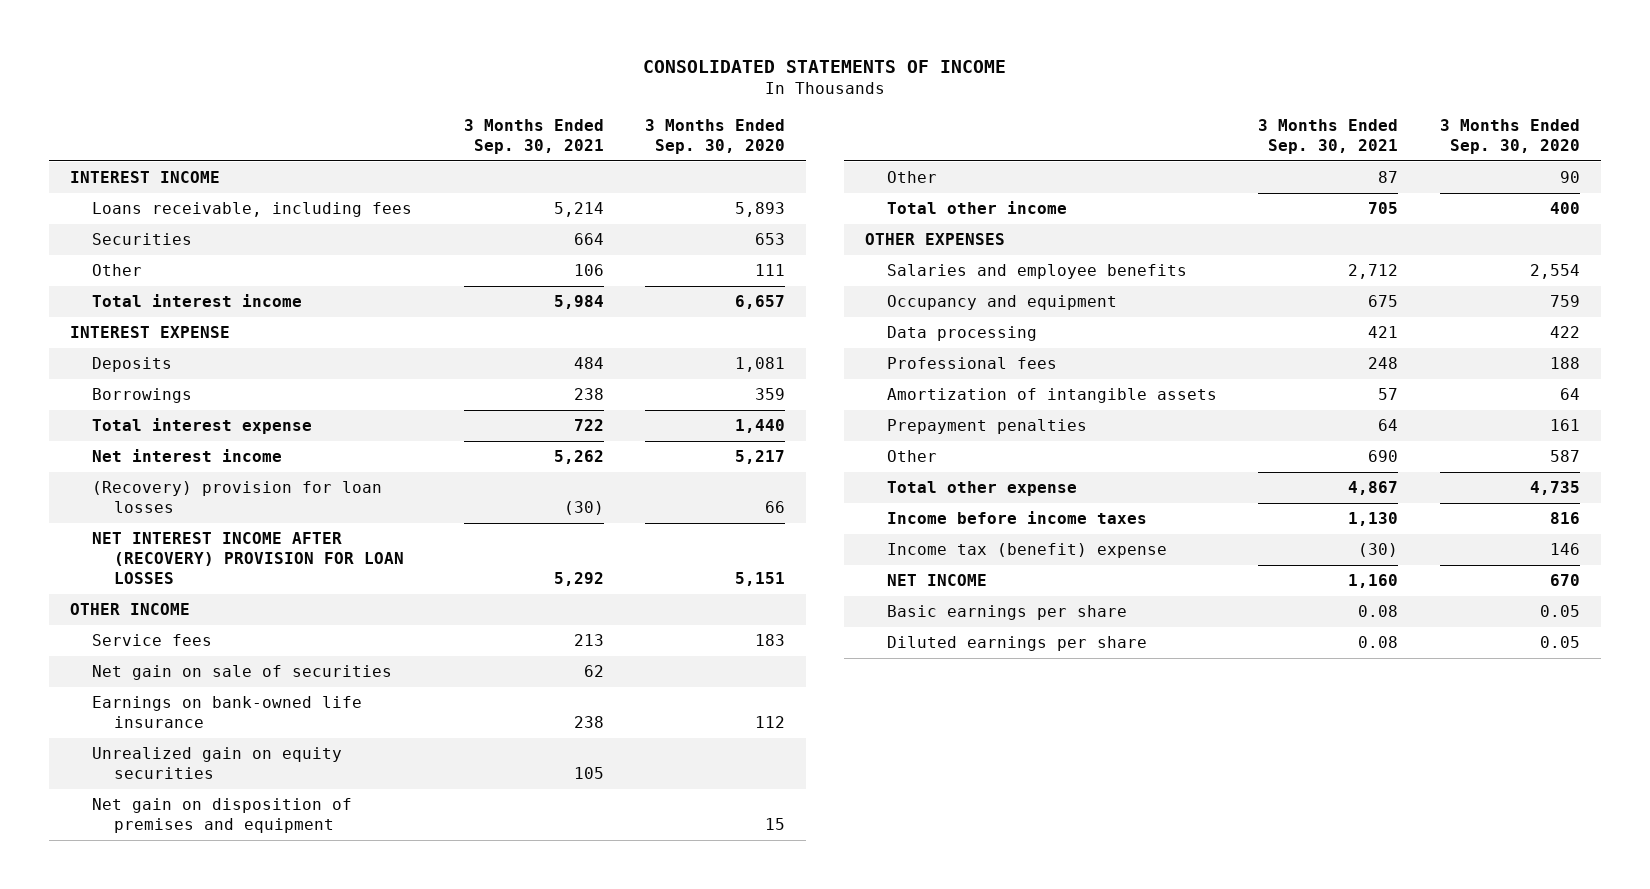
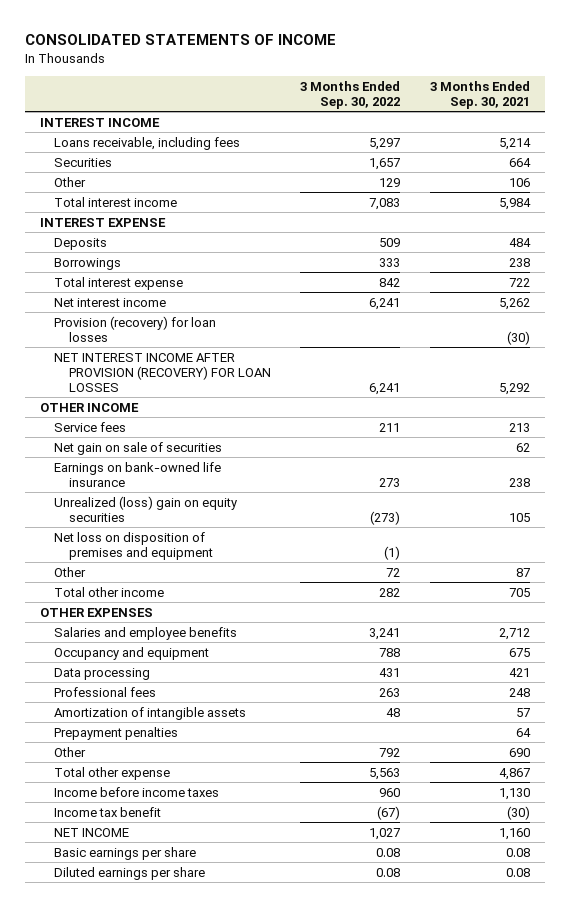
[645,118,786,154] 3 Months Ended Sep. 30, 2020 -> none
none -> [300,80,401,110] 3 Months Ended Sep. 30, 2022
[92,481,383,514] (Recovery) provision for loan losses -> [54,315,217,342] Provision (recovery) for loan losses
[92,532,404,584] NET INTEREST INCOME AFTER (RECOVERY) PROVISION FOR LOAN LOSSES -> [54,352,271,392] NET INTEREST INCOME AFTER PROVISION (RECOVERY) FOR LOAN LOSSES
[92,747,343,780] Unrealized gain on equity securities -> [54,495,238,522] Unrealized (loss) gain on equity securities
[92,798,353,834] Net gain on disposition of premises and equipment -> [54,531,213,560] Net loss on disposition of premises and equipment
[886,543,1167,559] Income tax (benefit) expense -> [54,806,162,817] Income tax benefit

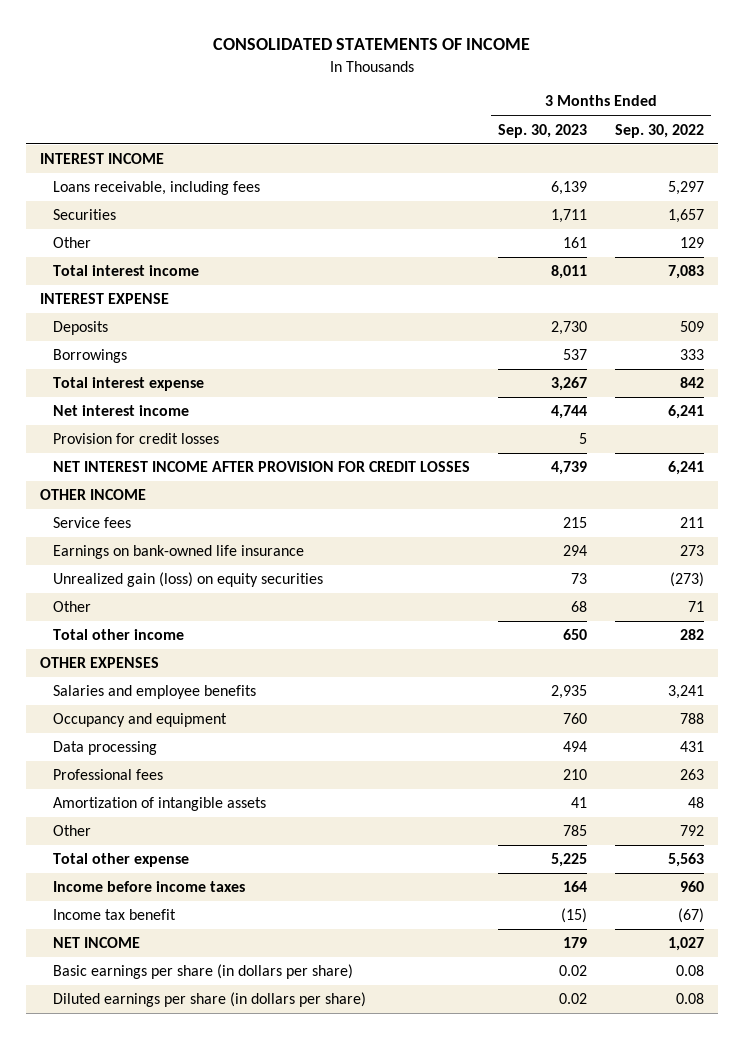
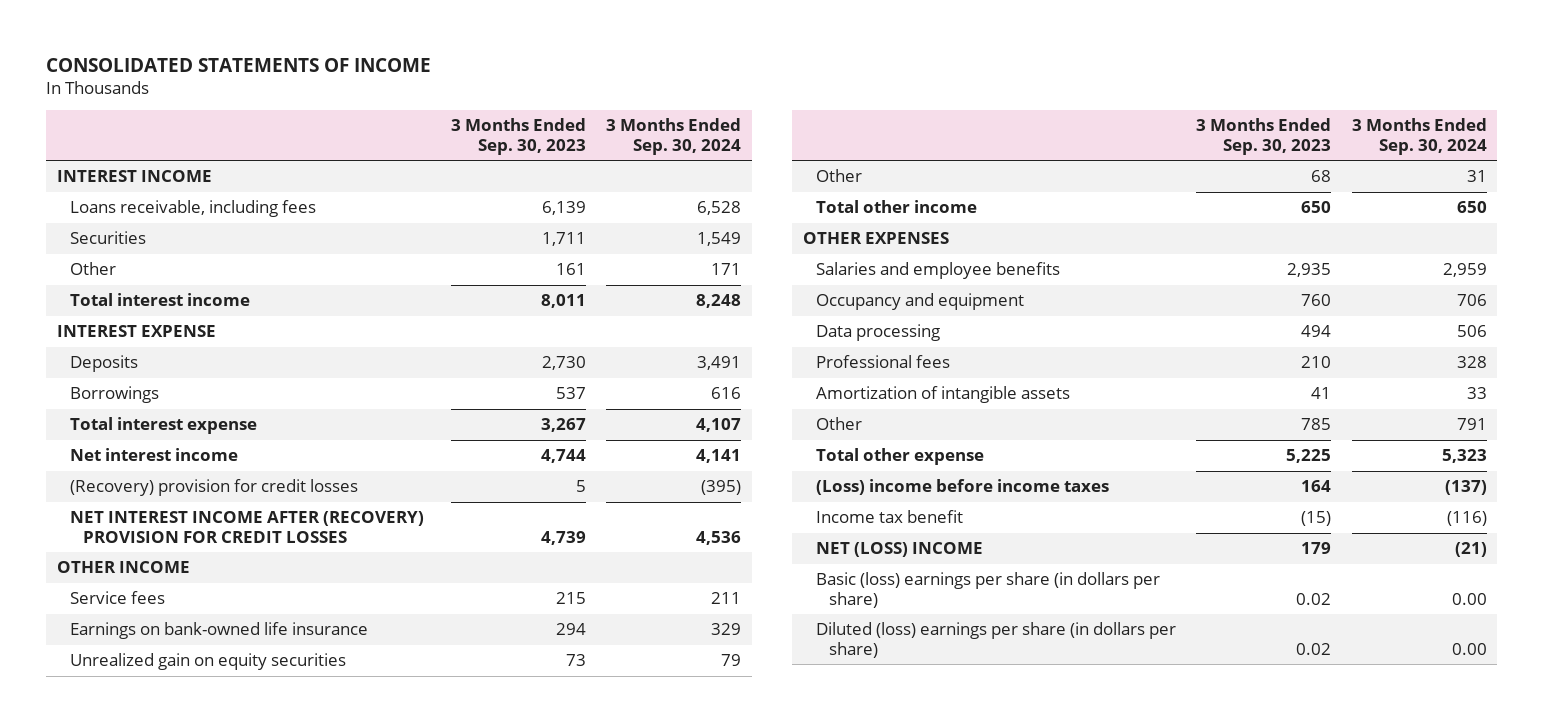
[614,123,704,138] Sep. 30, 2022 -> none
none -> [606,118,742,155] 3 Months Ended Sep. 30, 2024
[52,433,219,445] Provision for credit losses -> [69,479,358,497] (Recovery) provision for credit losses
[52,461,470,473] NET INTEREST INCOME AFTER PROVISION FOR CREDIT LOSSES -> [69,511,424,543] NET INTEREST INCOME AFTER (RECOVERY) PROVISION FOR CREDIT LOSSES
[52,572,323,588] Unrealized gain (loss) on equity securities -> [69,653,346,671] Unrealized gain on equity securities
[52,881,245,893] Income before income taxes -> [815,479,1109,496] (Loss) income before income taxes
[52,937,140,949] NET INCOME -> [815,542,983,558] NET (LOSS) INCOME
[52,964,353,980] Basic earnings per share (in dollars per share) -> [815,572,1160,608] Basic (loss) earnings per share (in dollars per share)
[52,992,366,1008] Diluted earnings per share (in dollars per share) -> [815,622,1176,658] Diluted (loss) earnings per share (in dollars per share)

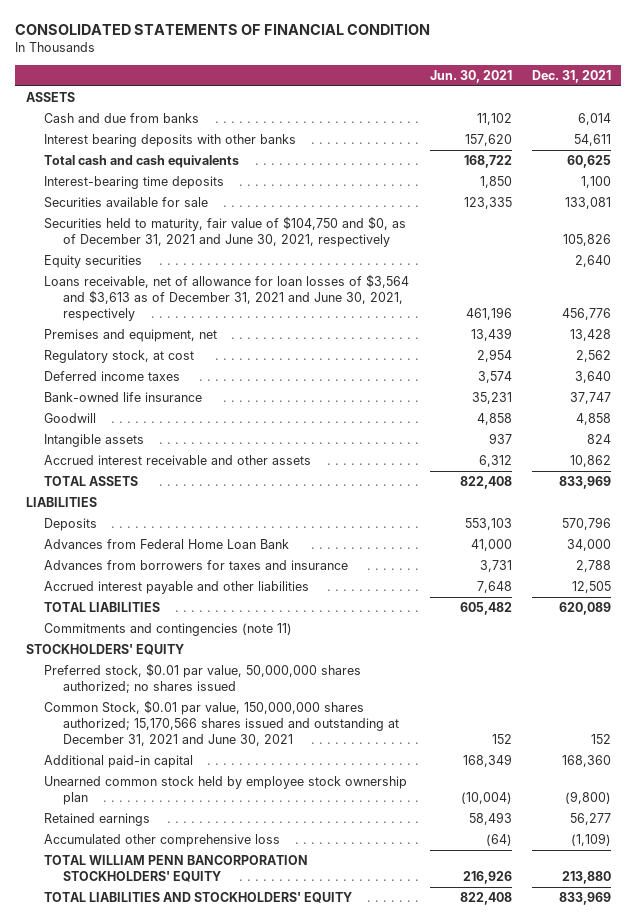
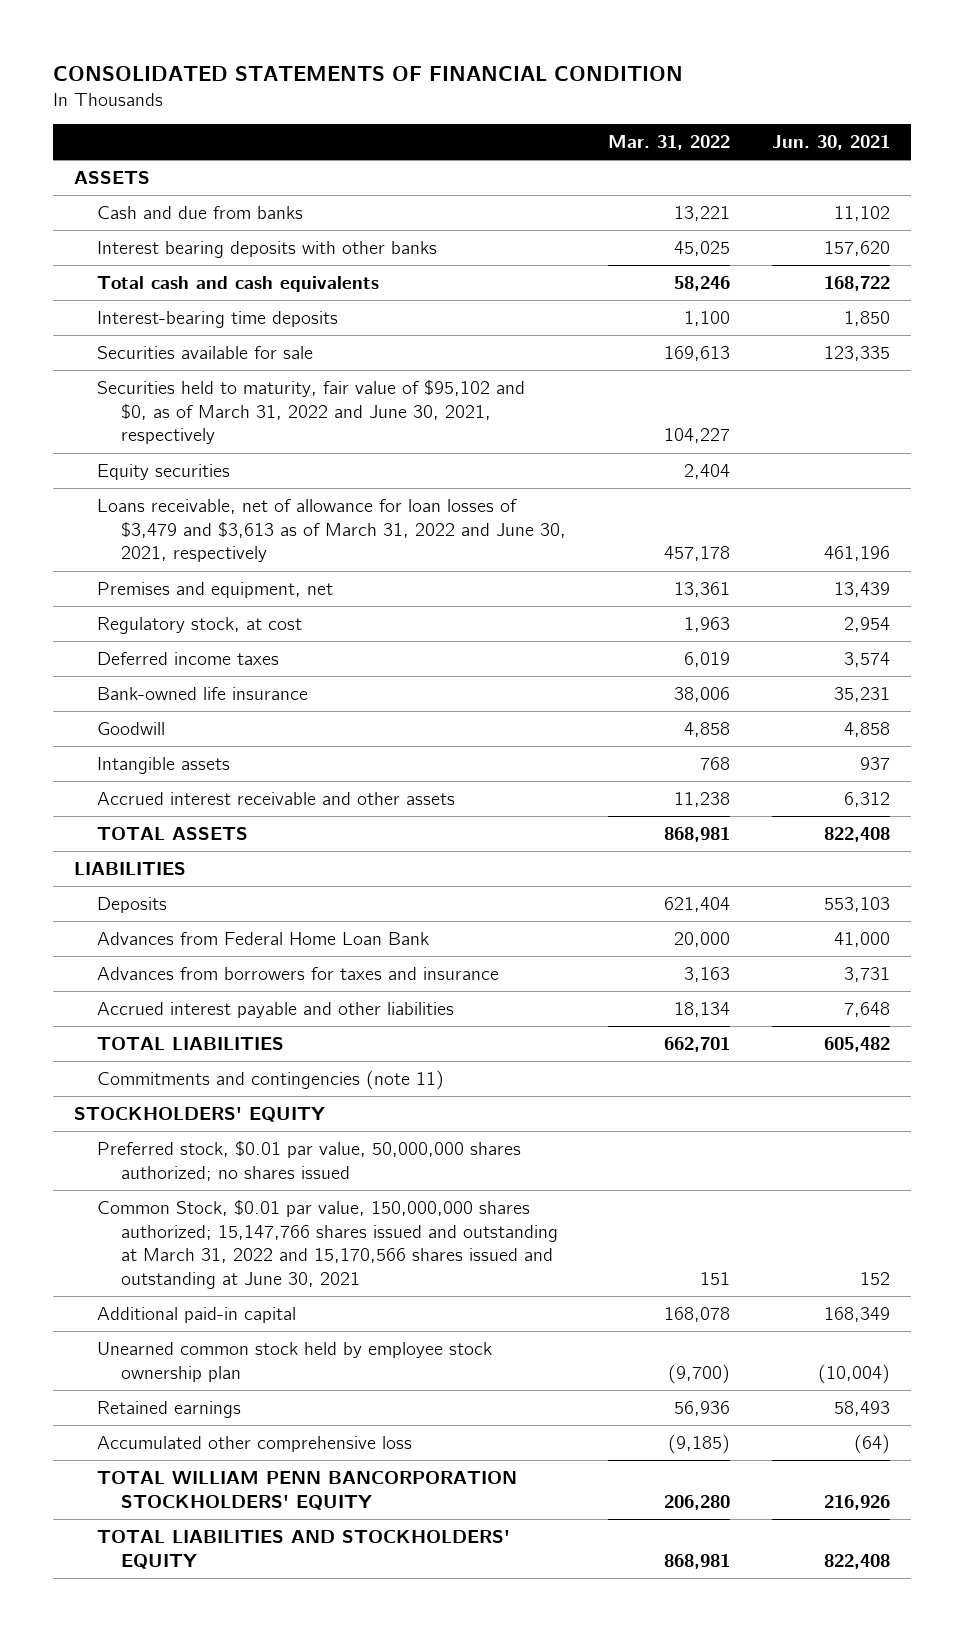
[532,69,612,83] Dec. 31, 2021 -> none
none -> [607,134,730,150] Mar. 31, 2022
[44,216,407,248] Securities held to maturity, fair value of $104,750 and $0, as of December 31, 2021 and June 30, 2021, respectively -> [97,379,526,445] Securities held to maturity, fair value of $95,102 and $0, as of March 31, 2022 and June 30, 2021, respectively
[44,274,410,322] Loans receivable, net of allowance for loan losses of $3,564 and $3,613 as of December 31, 2021 and June 30, 2021, respectively -> [97,498,566,563] Loans receivable, net of allowance for loan losses of $3,479 and $3,613 as of March 31, 2022 and June 30, 2021, respectively
[44,700,400,747] Common Stock, $0.01 par value, 150,000,000 shares authorized; 15,170,566 shares issued and outstanding at December 31, 2021 and June 30, 2021 -> [97,1199,558,1290] Common Stock, $0.01 par value, 150,000,000 shares authorized; 15,147,766 shares issued and outstanding at March 31, 2022 and 15,170,566 shares issued and outstanding at June 30, 2021

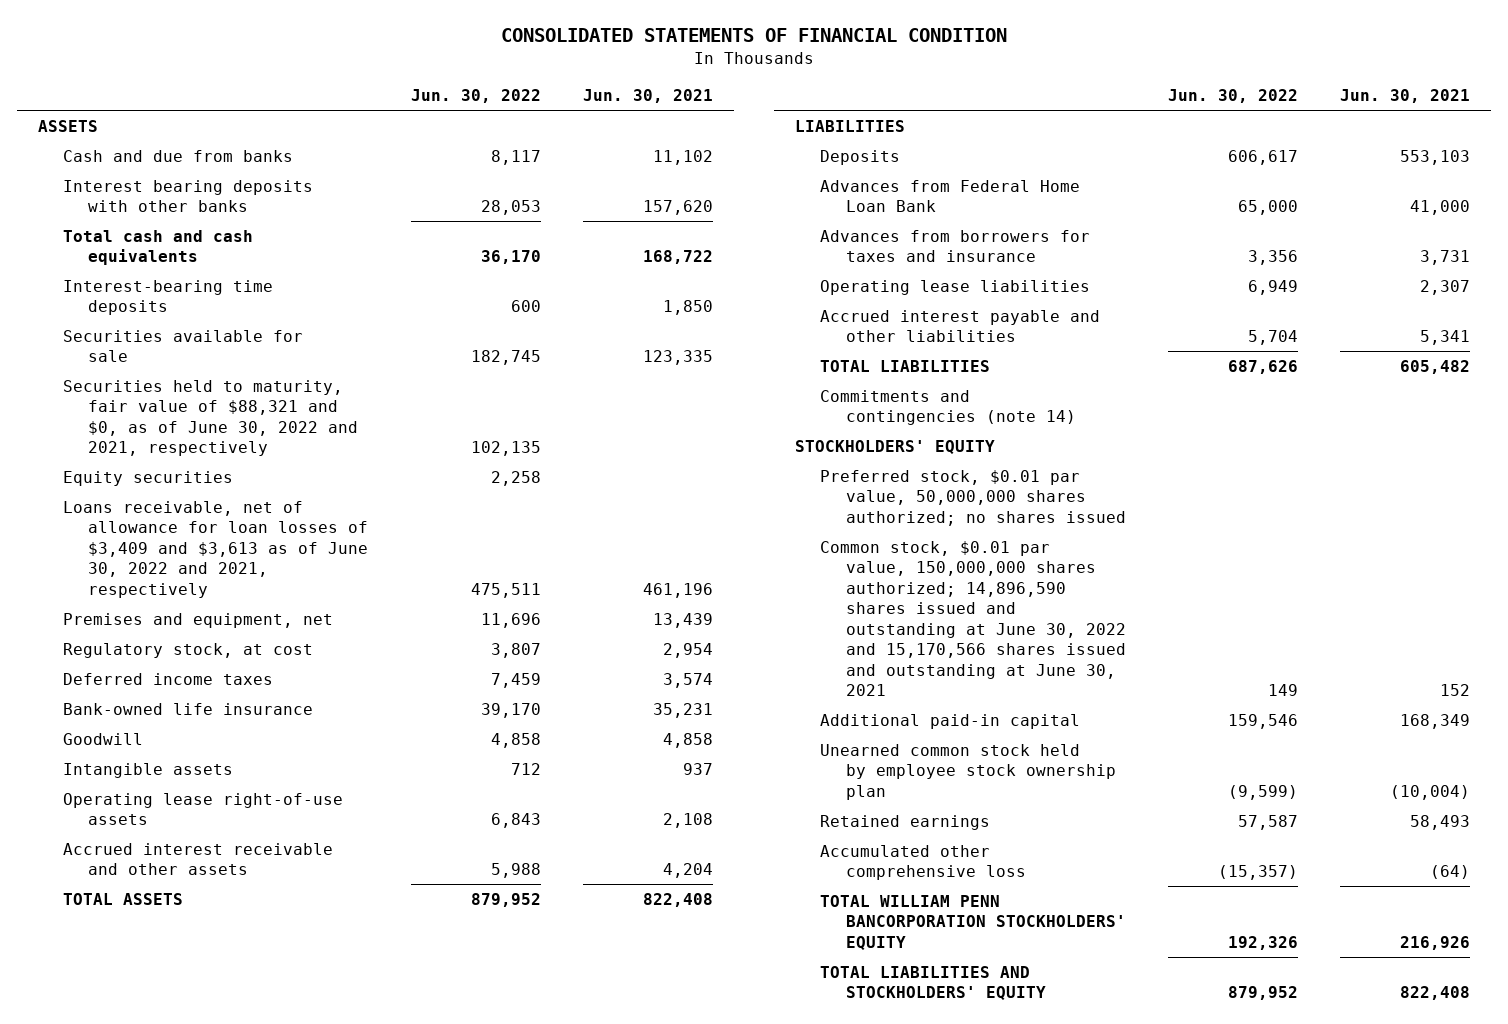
[607,134,730,150] Mar. 31, 2022 -> none
none -> [410,89,541,104] Jun. 30, 2022
[97,379,526,445] Securities held to maturity, fair value of $95,102 and $0, as of March 31, 2022 and June 30, 2021, respectively -> [63,379,359,457] Securities held to maturity, fair value of $88,321 and $0, as of June 30, 2022 and 2021, respectively
[97,498,566,563] Loans receivable, net of allowance for loan losses of $3,479 and $3,613 as of March 31, 2022 and June 30, 2021, respectively -> [63,500,369,598] Loans receivable, net of allowance for loan losses of $3,409 and $3,613 as of June 30, 2022 and 2021, respectively
none -> [63,792,344,826] Operating lease right-of-use assets
[844,791,891,807] 6,312 -> [662,863,713,879] 4,204
none -> [820,279,1091,295] Operating lease liabilities
[844,1001,891,1017] 7,648 -> [1419,330,1470,346] 5,341
[97,1069,445,1090] Commitments and contingencies (note 11) -> [820,389,1076,426] Commitments and contingencies (note 14)
[97,1199,558,1290] Common Stock, $0.01 par value, 150,000,000 shares authorized; 15,147,766 shares issued and outstanding at March 31, 2022 and 15,170,566 shares issued and outstanding at June 30, 2021 -> [820,540,1126,697] Common stock, $0.01 par value, 150,000,000 shares authorized; 14,896,590 shares issued and outstanding at June 30, 2022 and 15,170,566 shares issued and outstanding at June 30, 2021

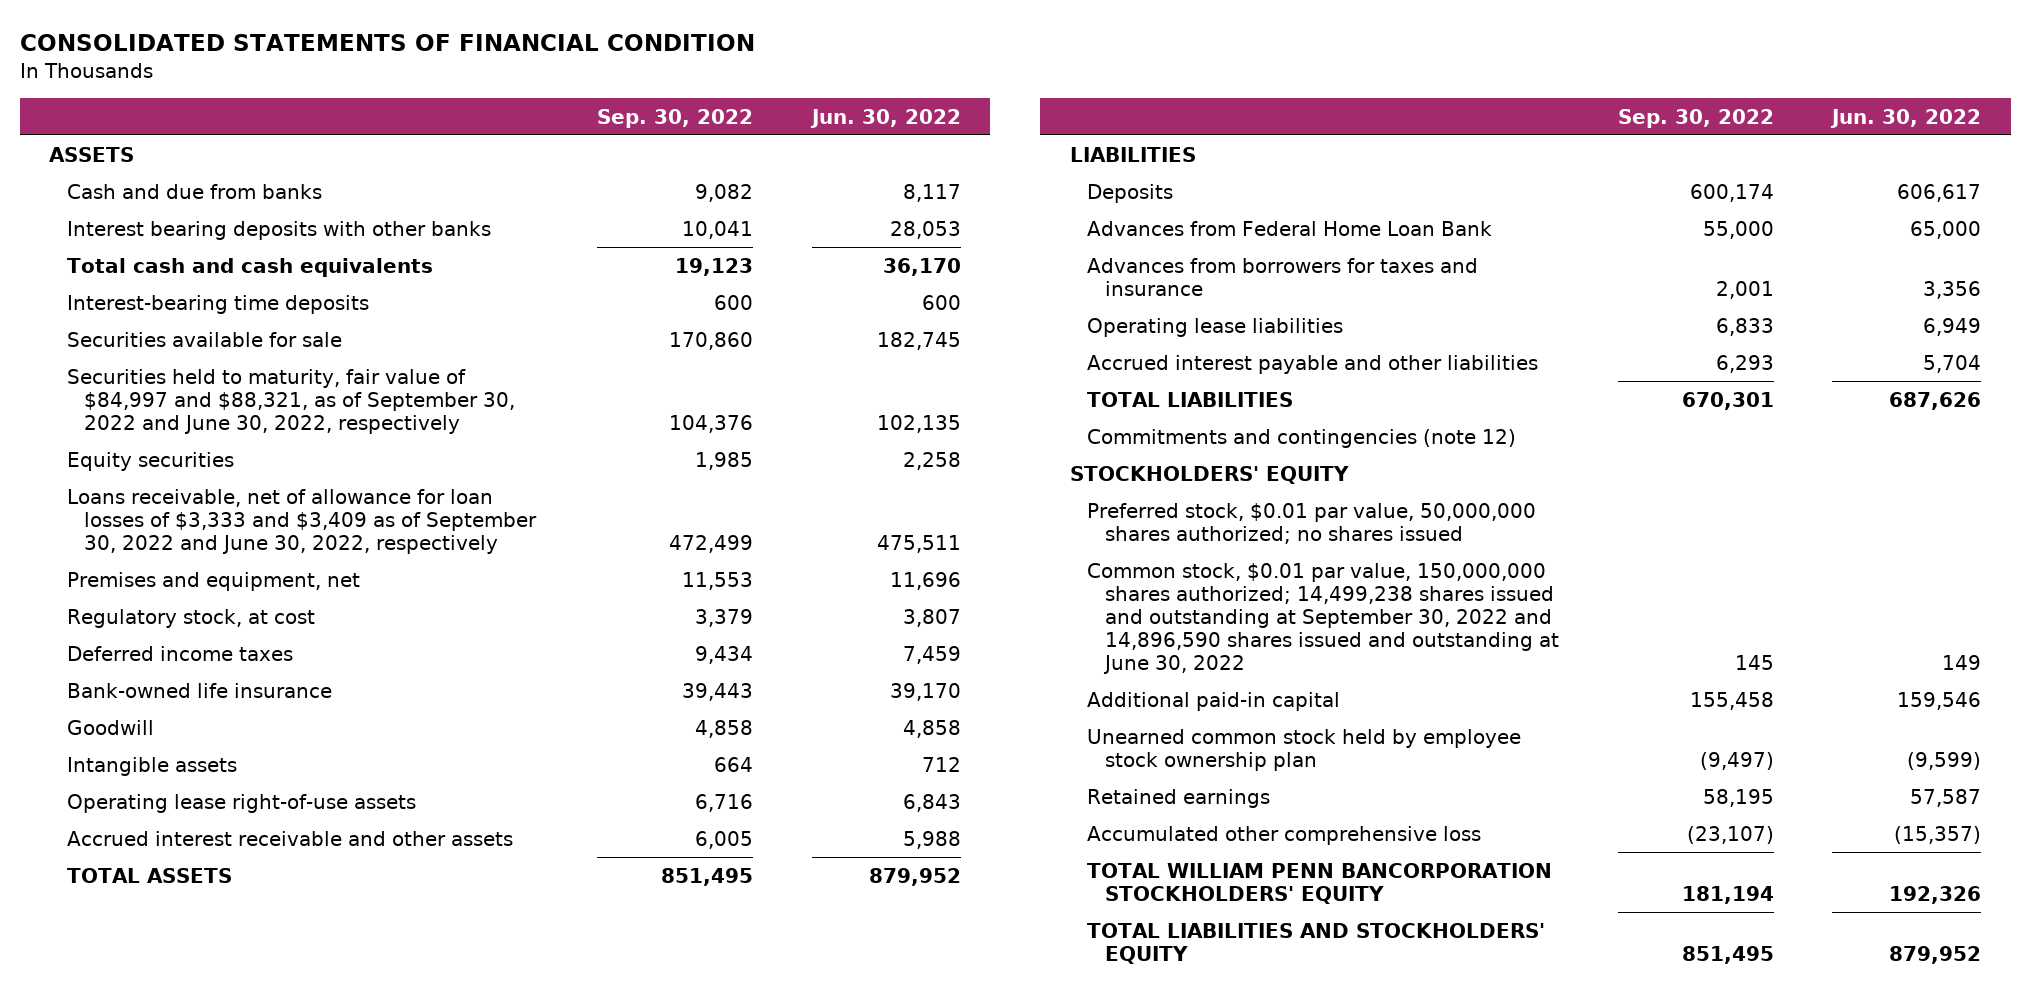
[582,89,713,104] Jun. 30, 2021 -> none
none -> [596,108,753,128] Sep. 30, 2022
[63,379,359,457] Securities held to maturity, fair value of $88,321 and $0, as of June 30, 2022 and 2021, respectively -> [66,368,516,434] Securities held to maturity, fair value of $84,997 and $88,321, as of September 30, 2022 and June 30, 2022, respectively
[63,500,369,598] Loans receivable, net of allowance for loan losses of $3,409 and $3,613 as of June 30, 2022 and 2021, respectively -> [66,488,538,554] Loans receivable, net of allowance for loan losses of $3,333 and $3,409 as of September 30, 2022 and June 30, 2022, respectively
[820,389,1076,426] Commitments and contingencies (note 14) -> [1087,428,1517,448] Commitments and contingencies (note 12)
[820,540,1126,697] Common stock, $0.01 par value, 150,000,000 shares authorized; 14,896,590 shares issued and outstanding at June 30, 2022 and 15,170,566 shares issued and outstanding at June 30, 2021 -> [1087,562,1559,675] Common stock, $0.01 par value, 150,000,000 shares authorized; 14,499,238 shares issued and outstanding at September 30, 2022 and 14,896,590 shares issued and outstanding at June 30, 2022

